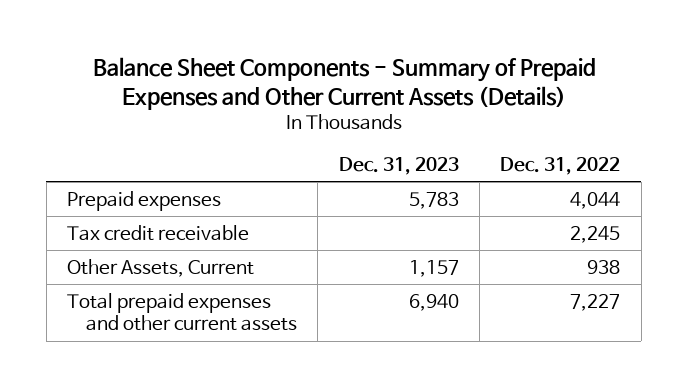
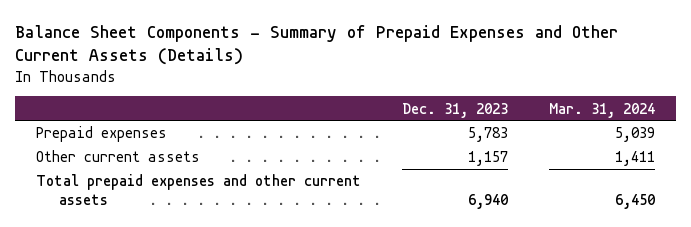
[500,156,621,175] Dec. 31, 2022 -> none
none -> [549,102,656,118] Mar. 31, 2024
[66,224,249,241] Tax credit receivable -> none
[66,258,254,277] Other Assets, Current -> [35,150,200,163] Other current assets

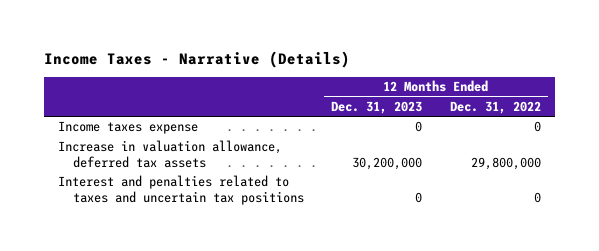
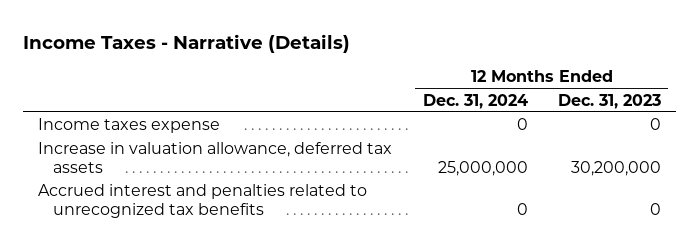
[450,100,542,114] Dec. 31, 2022 -> none
none -> [422,93,528,109] Dec. 31, 2024
[57,175,304,206] Interest and penalties related to taxes and uncertain tax positions -> [38,184,368,219] Accrued interest and penalties related to unrecognized tax benefits

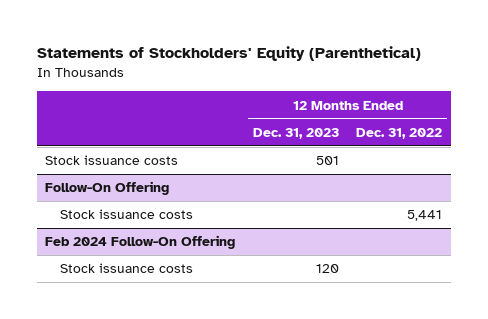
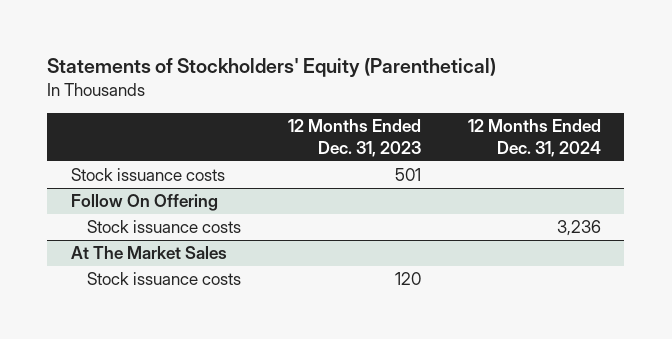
[356,127,443,139] Dec. 31, 2022 -> none
none -> [467,118,601,157] 12 Months Ended Dec. 31, 2024
[45,181,170,196] Follow-On Offering -> [70,194,218,212] Follow On Offering
[45,235,236,250] Feb 2024 Follow-On Offering -> [70,246,227,260] At The Market Sales

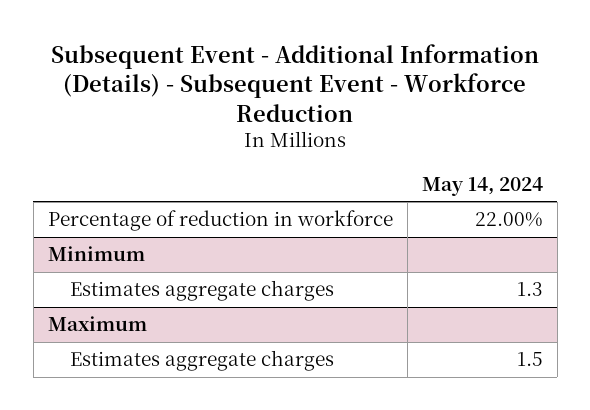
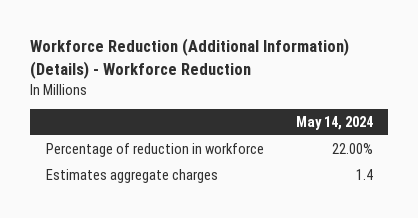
[51,43,540,122] Subsequent Event - Additional Information (Details) - Subsequent Event - Workforce Reduction -> [29,38,349,79] Workforce Reduction (Additional Information) (Details) - Workforce Reduction
[47,246,145,262] Minimum -> none
[47,316,147,332] Maximum -> none
[69,350,334,372] Estimates aggregate charges -> none
[516,282,543,297] 1.3 -> [355,168,373,180] 1.4

